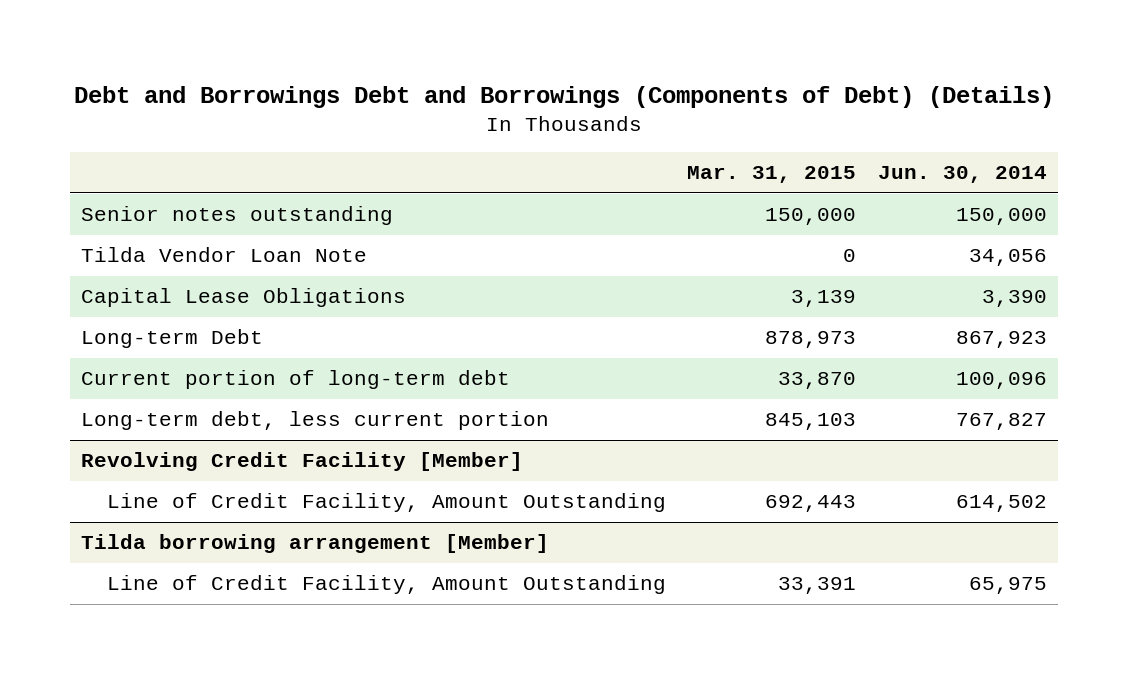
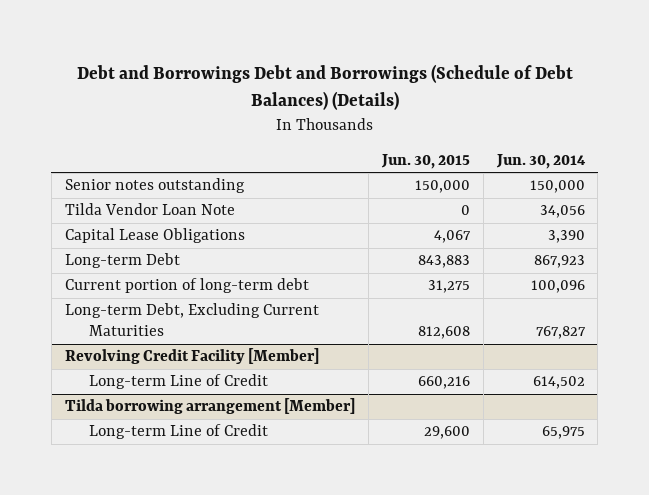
[73,85,1054,108] Debt and Borrowings Debt and Borrowings (Components of Debt) (Details) -> [76,63,573,110] Debt and Borrowings Debt and Borrowings (Schedule of Debt Balances) (Details)
[687,166,857,184] Mar. 31, 2015 -> none
none -> [380,153,470,169] Jun. 30, 2015
[80,411,549,431] Long-term debt, less current portion -> [64,303,319,337] Long-term Debt, Excluding Current Maturities
[106,493,666,513] Line of Credit Facility, Amount Outstanding -> [88,374,268,390] Long-term Line of Credit
[106,575,666,595] Line of Credit Facility, Amount Outstanding -> [88,424,268,440] Long-term Line of Credit

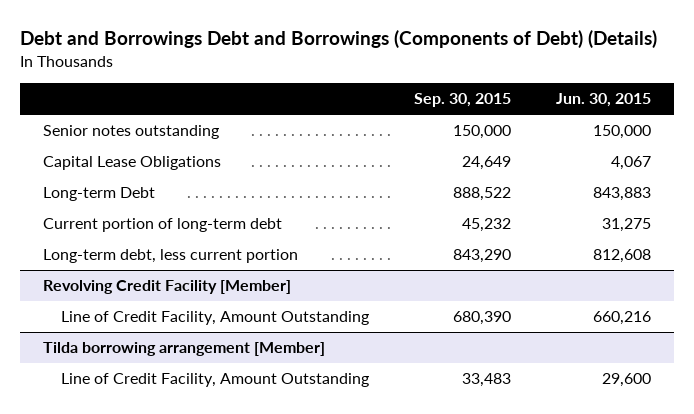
[76,63,573,110] Debt and Borrowings Debt and Borrowings (Schedule of Debt Balances) (Details) -> [20,30,658,49] Debt and Borrowings Debt and Borrowings (Components of Debt) (Details)
[495,153,586,169] Jun. 30, 2014 -> none
none -> [413,93,511,108] Sep. 30, 2015
[64,203,235,216] Tilda Vendor Loan Note -> none
[64,303,319,337] Long-term Debt, Excluding Current Maturities -> [42,249,298,264] Long-term debt, less current portion
[88,374,268,390] Long-term Line of Credit -> [60,311,369,326] Line of Credit Facility, Amount Outstanding
[88,424,268,440] Long-term Line of Credit -> [60,373,369,388] Line of Credit Facility, Amount Outstanding

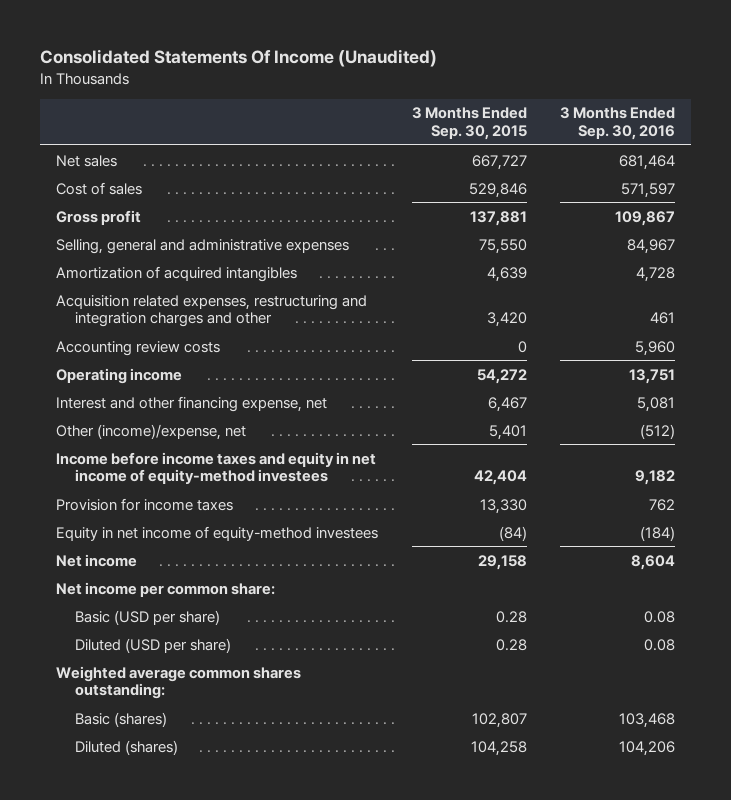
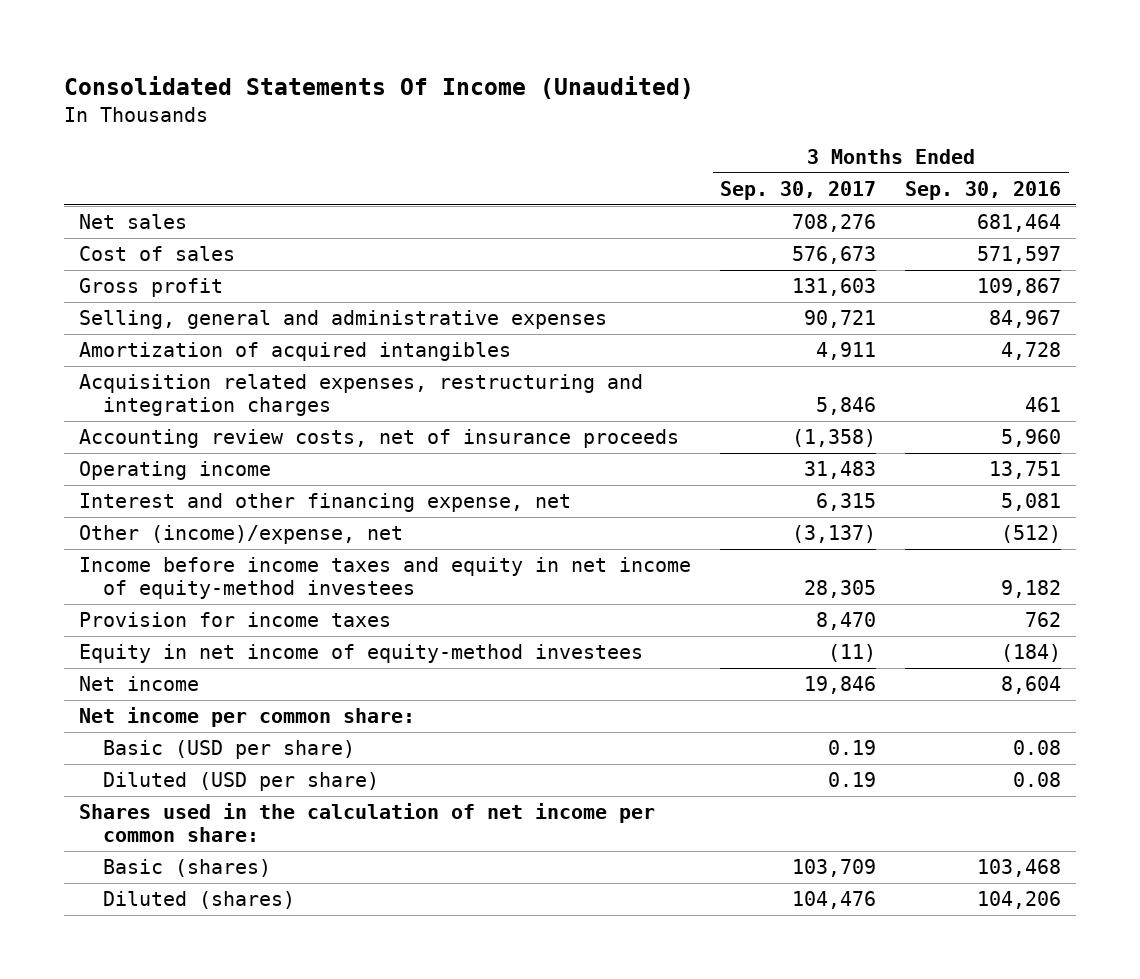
[411,107,527,140] 3 Months Ended Sep. 30, 2015 -> none
none -> [720,180,877,200] Sep. 30, 2017
[56,294,368,328] Acquisition related expenses, restructuring and integration charges and other -> [78,374,643,417] Acquisition related expenses, restructuring and integration charges
[56,340,221,356] Accounting review costs -> [78,429,679,449] Accounting review costs, net of insurance proceeds
[56,665,302,700] Weighted average common shares outstanding: -> [78,803,655,843] Shares used in the calculation of net income per common share:

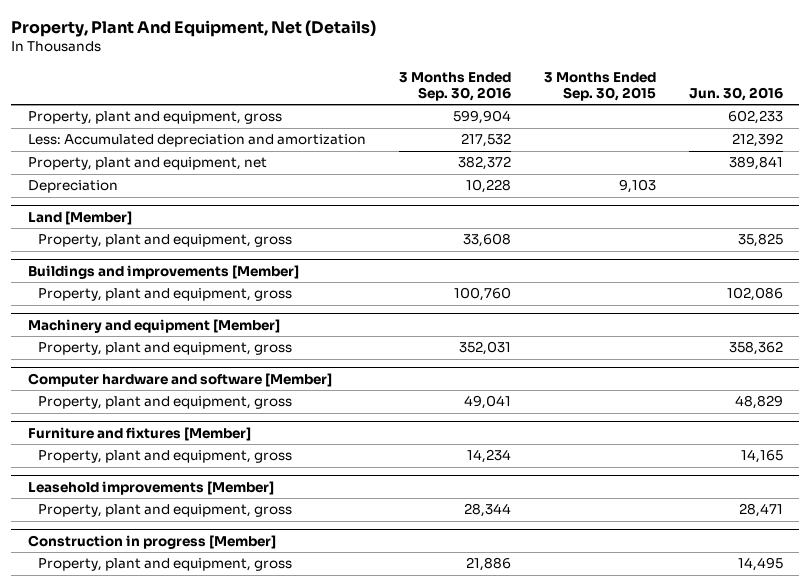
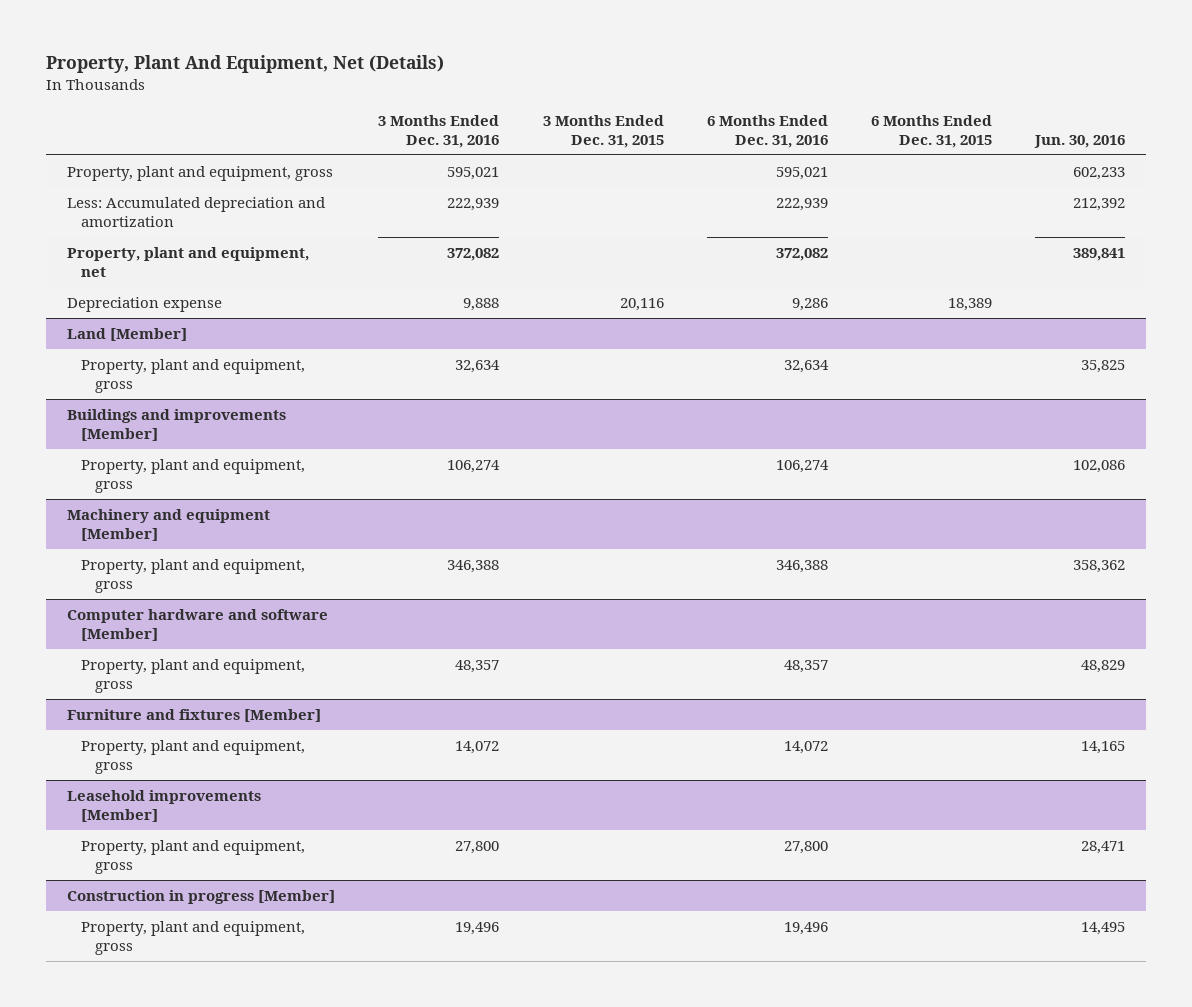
[398,71,511,101] 3 Months Ended Sep. 30, 2016 -> none
[543,71,656,101] 3 Months Ended Sep. 30, 2015 -> none
none -> [378,114,500,148] 3 Months Ended Dec. 31, 2016
none -> [542,114,664,148] 3 Months Ended Dec. 31, 2015
none -> [706,114,828,148] 6 Months Ended Dec. 31, 2016
none -> [870,114,992,148] 6 Months Ended Dec. 31, 2015
[27,180,118,194] Depreciation -> [67,296,223,312] Depreciation expense

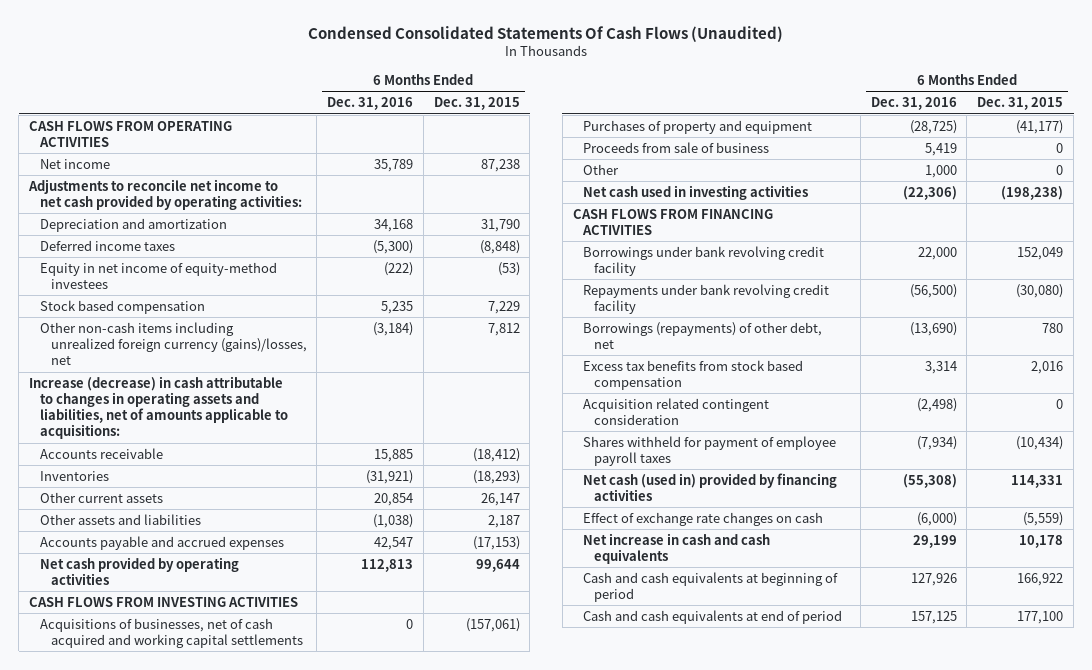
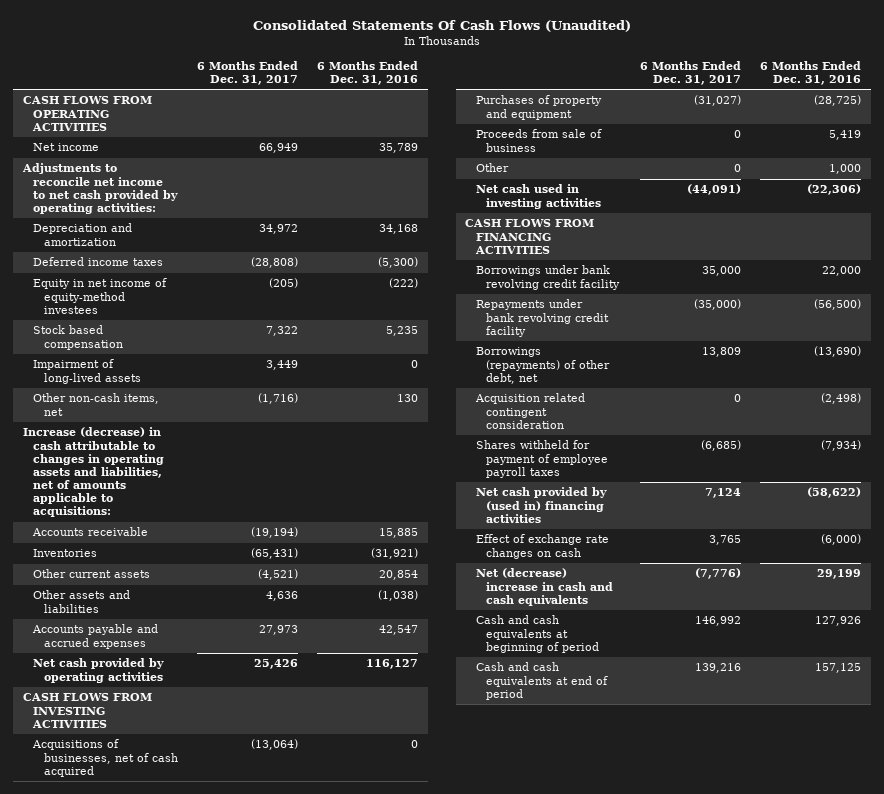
[308,25,784,42] Condensed Consolidated Statements Of Cash Flows (Unaudited) -> [252,19,631,32] Consolidated Statements Of Cash Flows (Unaudited)
[433,97,520,111] Dec. 31, 2015 -> none
none -> [197,61,299,86] 6 Months Ended Dec. 31, 2017
none -> [33,359,141,384] Impairment of long-lived assets
[39,321,307,366] Other non-cash items including unrealized foreign currency (gains)/losses, net -> [33,393,160,416] Other non-cash items, net
[373,321,414,336] (3,184) -> [397,394,419,403] 130
[361,558,414,572] 112,813 -> [366,659,419,670] 116,127
[39,617,303,648] Acquisitions of businesses, net of cash acquired and working capital settlements -> [32,739,178,777] Acquisitions of businesses, net of cash acquired
[583,359,804,390] Excess tax benefits from stock based compensation -> none
[583,472,838,501] Net cash (used in) provided by financing activities -> [475,487,607,523] Net cash provided by (used in) financing activities
[902,473,957,488] (55,308) -> [807,487,862,499] (58,622)
[583,532,771,564] Net increase in cash and cash equivalents -> [475,568,614,606] Net (decrease) increase in cash and cash equivalents

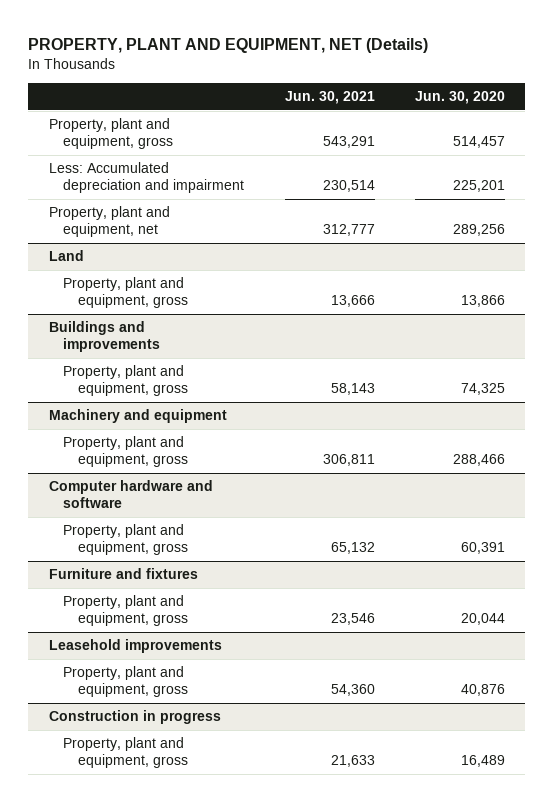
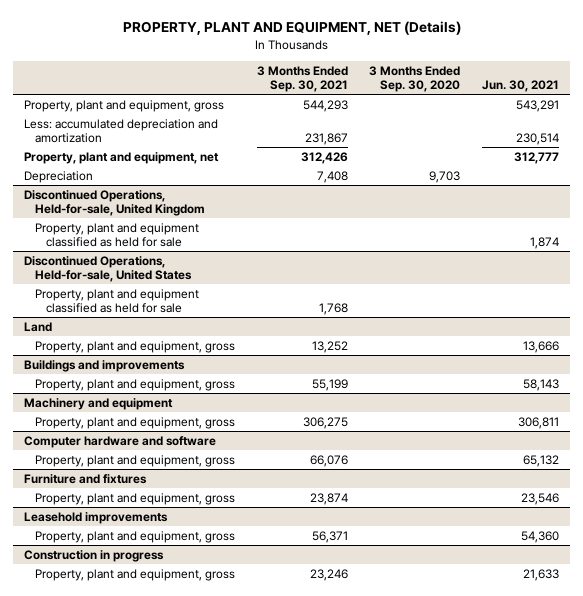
[414,90,505,104] Jun. 30, 2020 -> none
none -> [256,65,348,93] 3 Months Ended Sep. 30, 2021
none -> [369,65,461,93] 3 Months Ended Sep. 30, 2020
[48,162,245,193] Less: Accumulated depreciation and impairment -> [24,118,219,144] Less: accumulated depreciation and amortization
none -> [24,170,94,183] Depreciation
none -> [24,189,205,217] Discontinued Operations, Held-for-sale, United Kingdom
none -> [34,222,199,248] Property, plant and equipment classified as held for sale
none -> [24,255,192,283] Discontinued Operations, Held-for-sale, United States
none -> [34,288,199,314] Property, plant and equipment classified as held for sale

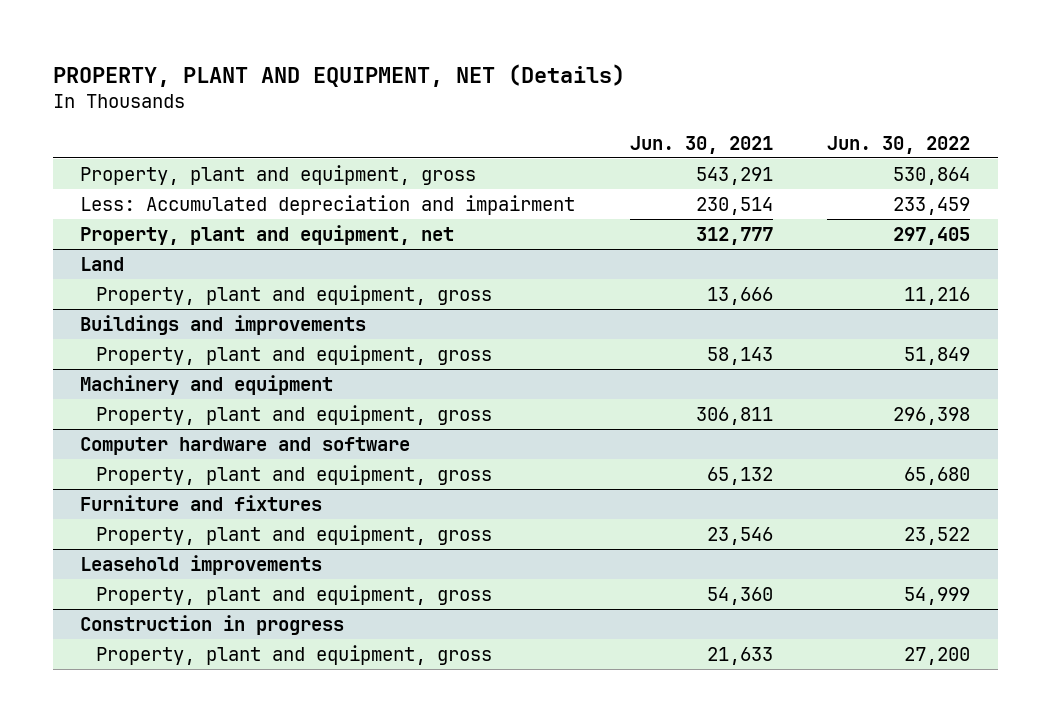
[256,65,348,93] 3 Months Ended Sep. 30, 2021 -> none
[369,65,461,93] 3 Months Ended Sep. 30, 2020 -> none
none -> [827,135,971,154] Jun. 30, 2022
[24,118,219,144] Less: accumulated depreciation and amortization -> [80,195,576,216] Less: Accumulated depreciation and impairment
[24,170,94,183] Depreciation -> none
[24,189,205,217] Discontinued Operations, Held-for-sale, United Kingdom -> none
[34,222,199,248] Property, plant and equipment classified as held for sale -> none
[24,255,192,283] Discontinued Operations, Held-for-sale, United States -> none
[34,288,199,314] Property, plant and equipment classified as held for sale -> none

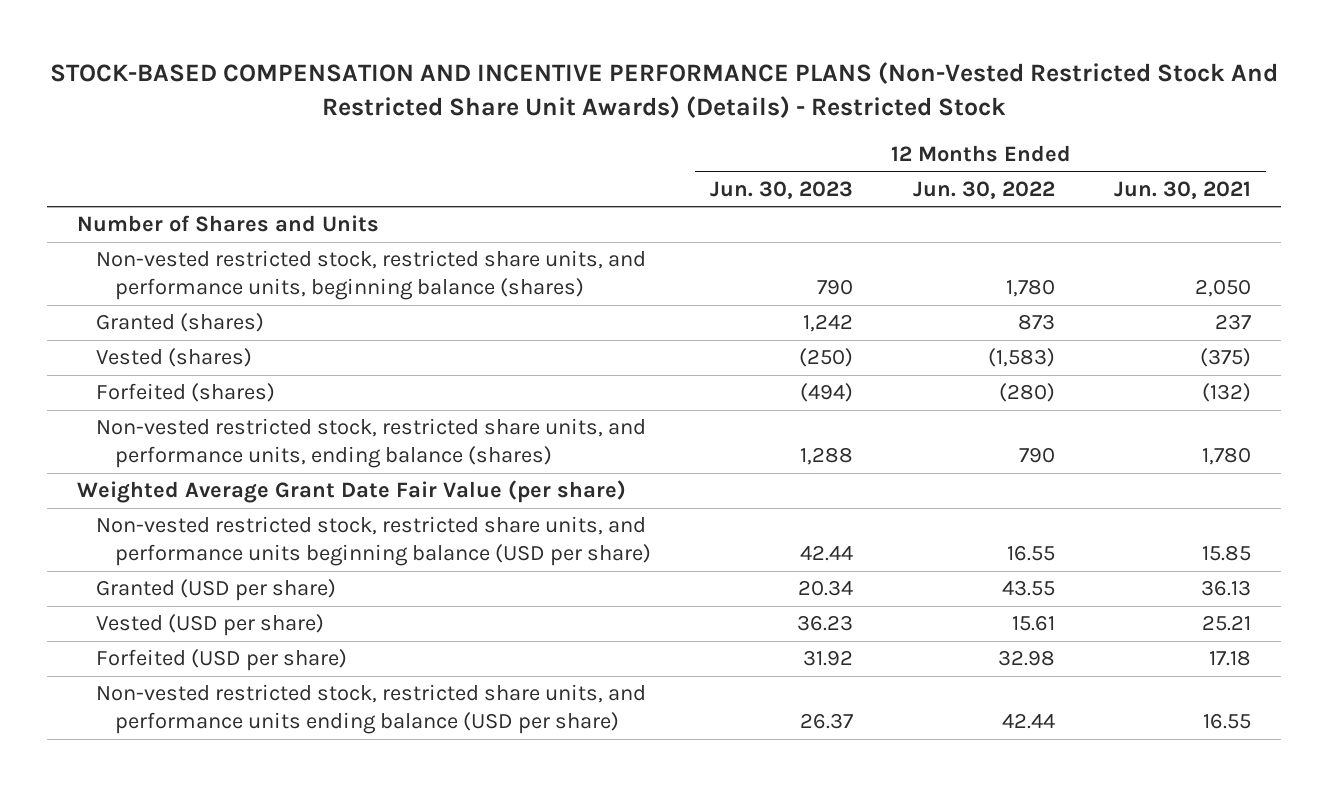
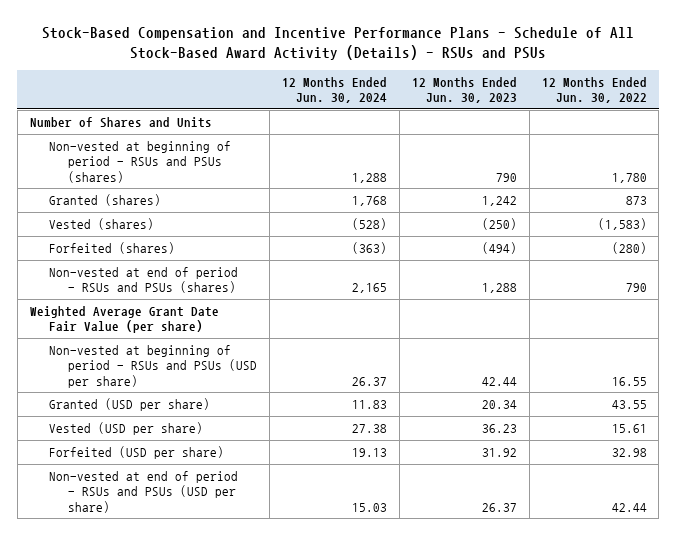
[49,62,1278,119] STOCK-BASED COMPENSATION AND INCENTIVE PERFORMANCE PLANS (Non-Vested Restricted Stock And Restricted Share Unit Awards) (Details) - Restricted Stock -> [42,26,635,60] Stock-Based Compensation and Incentive Performance Plans - Schedule of All Stock-Based Award Activity (Details) - RSUs and PSUs
[1114,180,1252,199] Jun. 30, 2021 -> none
none -> [281,76,387,104] 12 Months Ended Jun. 30, 2024
[95,250,646,301] Non-vested restricted stock, restricted share units, and performance units, beginning balance (shares) -> [48,141,231,183] Non-vested at beginning of period - RSUs and PSUs (shares)
[95,418,646,469] Non-vested restricted stock, restricted share units, and performance units, ending balance (shares) -> [48,267,238,294] Non-vested at end of period - RSUs and PSUs (shares)
[95,516,651,567] Non-vested restricted stock, restricted share units, and performance units beginning balance (USD per share) -> [48,345,257,388] Non-vested at beginning of period - RSUs and PSUs (USD per share)
[95,684,646,735] Non-vested restricted stock, restricted share units, and performance units ending balance (USD per share) -> [48,471,238,513] Non-vested at end of period - RSUs and PSUs (USD per share)

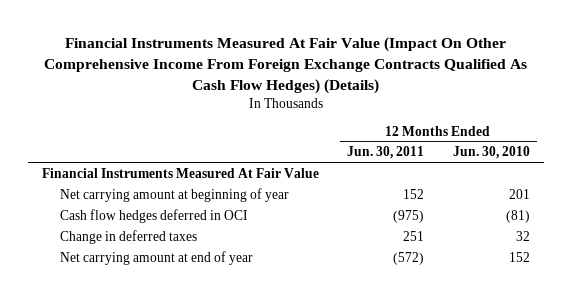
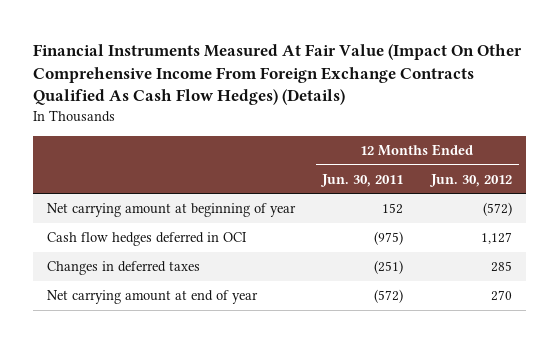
[452,146,530,160] Jun. 30, 2010 -> none
none -> [429,173,513,187] Jun. 30, 2012
[41,167,319,178] Financial Instruments Measured At Fair Value -> none
[60,229,198,244] Change in deferred taxes -> [46,261,200,276] Changes in deferred taxes
[403,230,425,241] 251 -> [374,260,404,275] (251)

